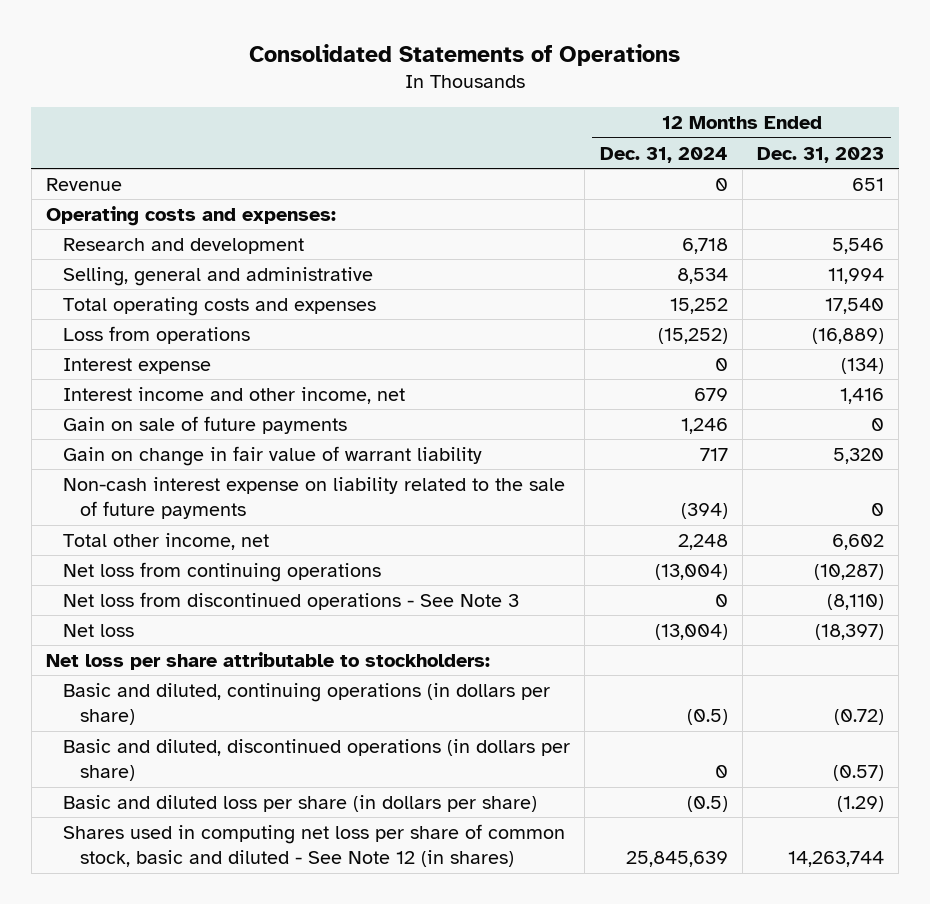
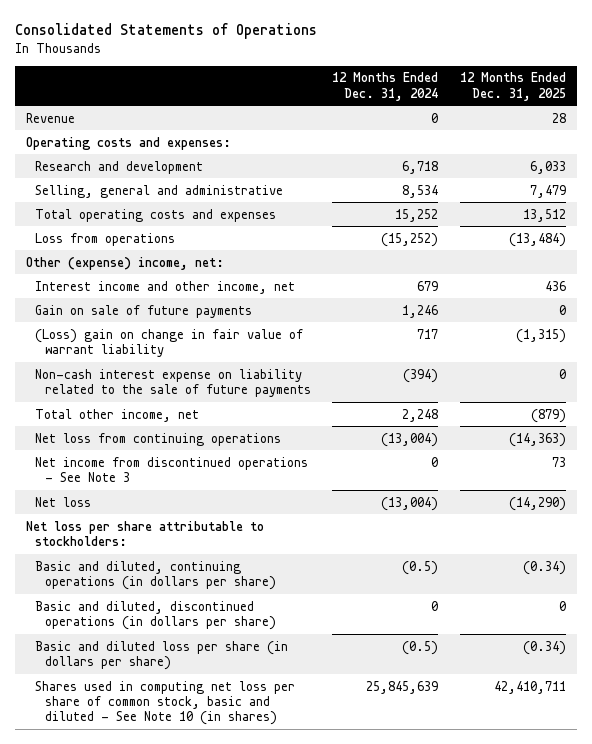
[756,146,884,163] Dec. 31, 2023 -> none
none -> [460,72,567,101] 12 Months Ended Dec. 31, 2025
[63,357,212,374] Interest expense -> none
none -> [25,256,224,270] Other (expense) income, net:
[63,445,483,466] Gain on change in fair value of warrant liability -> [35,328,304,357] (Loss) gain on change in fair value of warrant liability
[63,591,520,610] Net loss from discontinued operations - See Note 3 -> [35,456,309,482] Net income from discontinued operations - See Note 3
[63,823,566,868] Shares used in computing net loss per share of common stock, basic and diluted - See Note 12 (in shares) -> [35,680,296,726] Shares used in computing net loss per share of common stock, basic and diluted - See Note 10 (in shares)

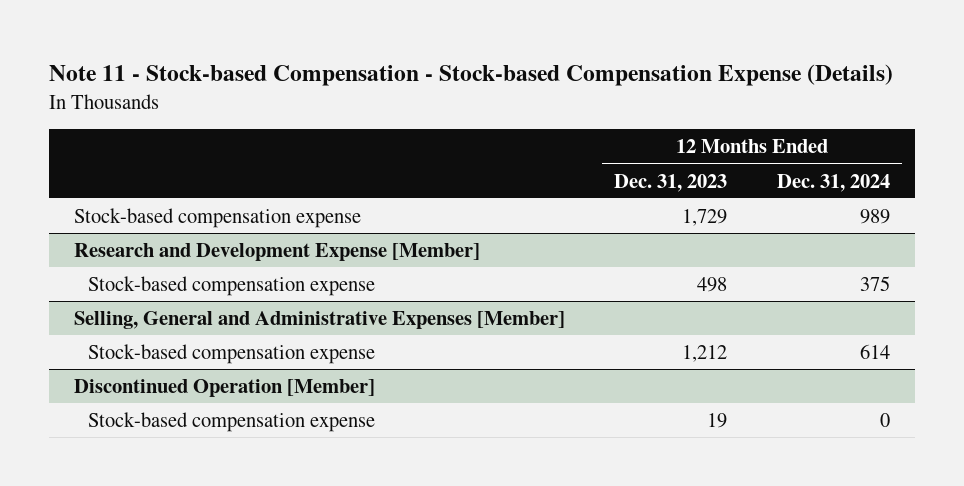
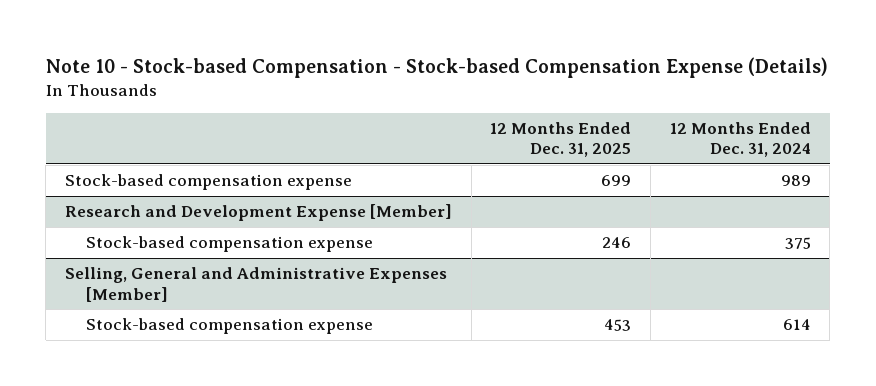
[49,64,894,87] Note 11 - Stock-based Compensation - Stock-based Compensation Expense (Details) -> [45,56,828,78] Note 10 - Stock-based Compensation - Stock-based Compensation Expense (Details)
[614,173,728,192] Dec. 31, 2023 -> none
none -> [490,122,632,158] 12 Months Ended Dec. 31, 2025
[74,378,376,397] Discontinued Operation [Member] -> none
[88,411,376,432] Stock-based compensation expense -> none

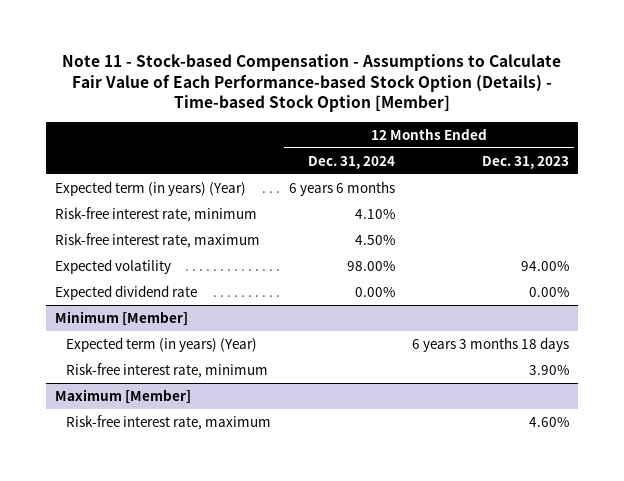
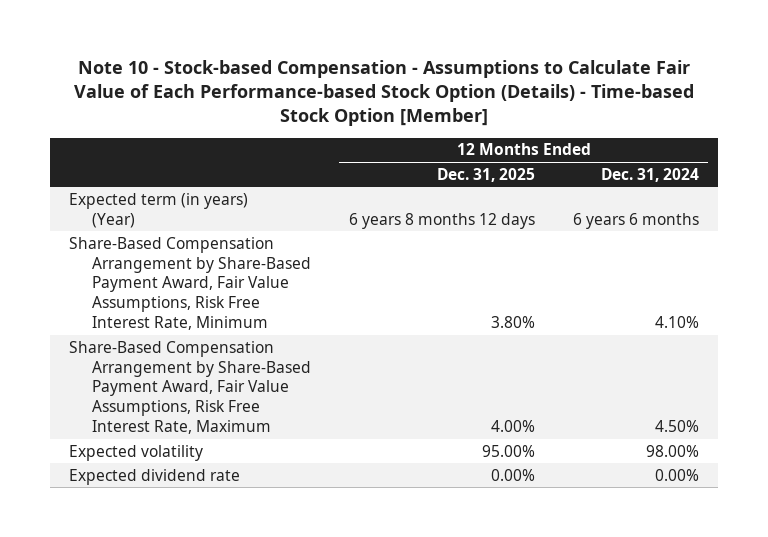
[62,53,562,113] Note 11 - Stock-based Compensation - Assumptions to Calculate Fair Value of Each Performance-based Stock Option (Details) - Time-based Stock Option [Member] -> [73,60,694,127] Note 10 - Stock-based Compensation - Assumptions to Calculate Fair Value of Each Performance-based Stock Option (Details) - Time-based Stock Option [Member]
[482,155,570,169] Dec. 31, 2023 -> none
none -> [436,167,535,182] Dec. 31, 2025
[55,206,258,222] Risk-free interest rate, minimum -> [69,236,311,331] Share-Based Compensation Arrangement by Share-Based Payment Award, Fair Value Assumptions, Risk Free Interest Rate, Minimum
[55,232,261,248] Risk-free interest rate, maximum -> [69,340,311,435] Share-Based Compensation Arrangement by Share-Based Payment Award, Fair Value Assumptions, Risk Free Interest Rate, Maximum
[55,310,189,326] Minimum [Member] -> none
[66,336,258,352] Expected term (in years) (Year) -> none
[66,362,269,378] Risk-free interest rate, minimum -> none
[55,388,192,404] Maximum [Member] -> none
[66,414,272,430] Risk-free interest rate, maximum -> none

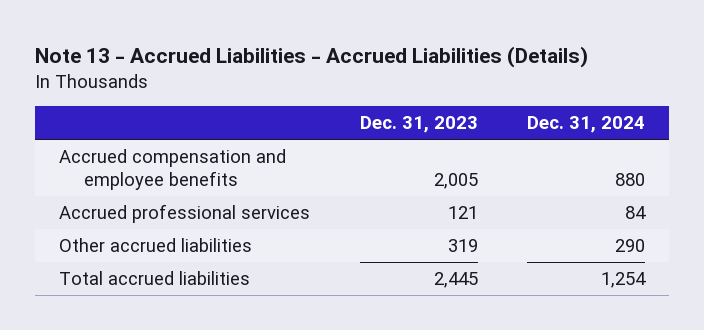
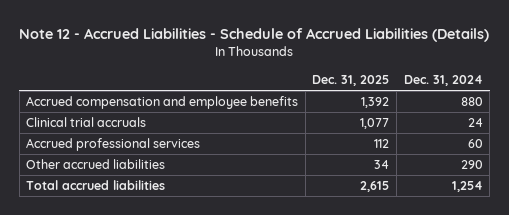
[34,46,588,69] Note 13 - Accrued Liabilities - Accrued Liabilities (Details) -> [19,28,490,43] Note 12 - Accrued Liabilities - Schedule of Accrued Liabilities (Details)
[359,116,478,134] Dec. 31, 2023 -> none
none -> [312,74,390,86] Dec. 31, 2025
none -> [26,117,147,128] Clinical trial accruals
[624,206,646,220] 84 -> [467,139,483,149] 60

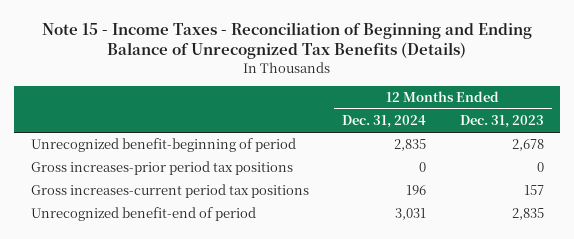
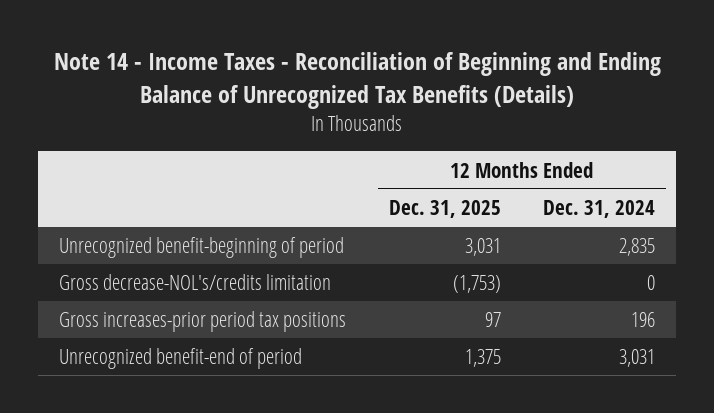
[42,21,533,59] Note 15 - Income Taxes - Reconciliation of Beginning and Ending Balance of Unrecognized Tax Benefits (Details) -> [54,52,662,109] Note 14 - Income Taxes - Reconciliation of Beginning and Ending Balance of Unrecognized Tax Benefits (Details)
[459,115,544,129] Dec. 31, 2023 -> none
none -> [388,200,501,219] Dec. 31, 2025
[30,184,309,199] Gross increases-current period tax positions -> none
none -> [59,274,332,291] Gross decrease-NOL's/credits limitation
[419,162,427,173] 0 -> [631,312,656,328] 196

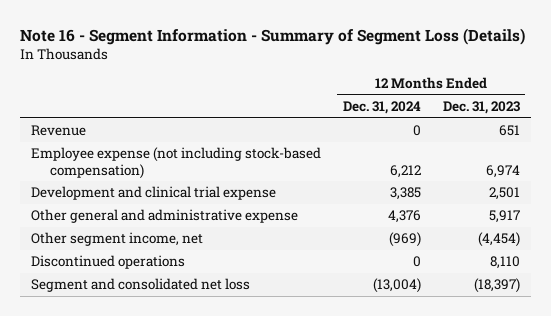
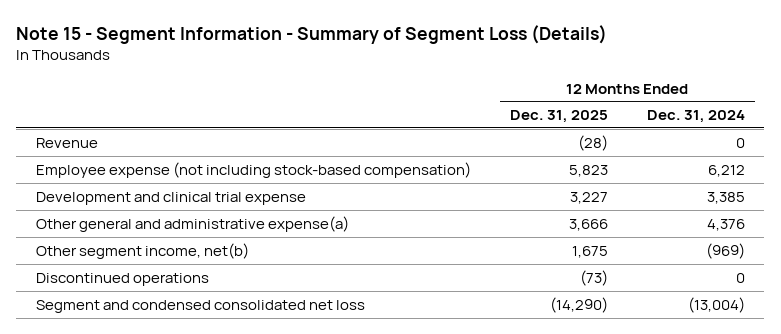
[19,27,525,45] Note 16 - Segment Information - Summary of Segment Loss (Details) -> [16,24,608,44] Note 15 - Segment Information - Summary of Segment Loss (Details)
[442,101,520,115] Dec. 31, 2023 -> none
none -> [509,110,608,124] Dec. 31, 2025
[30,209,298,224] Other general and administrative expense -> [35,215,349,232] Other general and administrative expense(a)
[30,232,203,247] Other segment income, net -> [35,242,249,259] Other segment income, net(b)
[30,278,250,293] Segment and consolidated net loss -> [35,299,365,313] Segment and condensed consolidated net loss

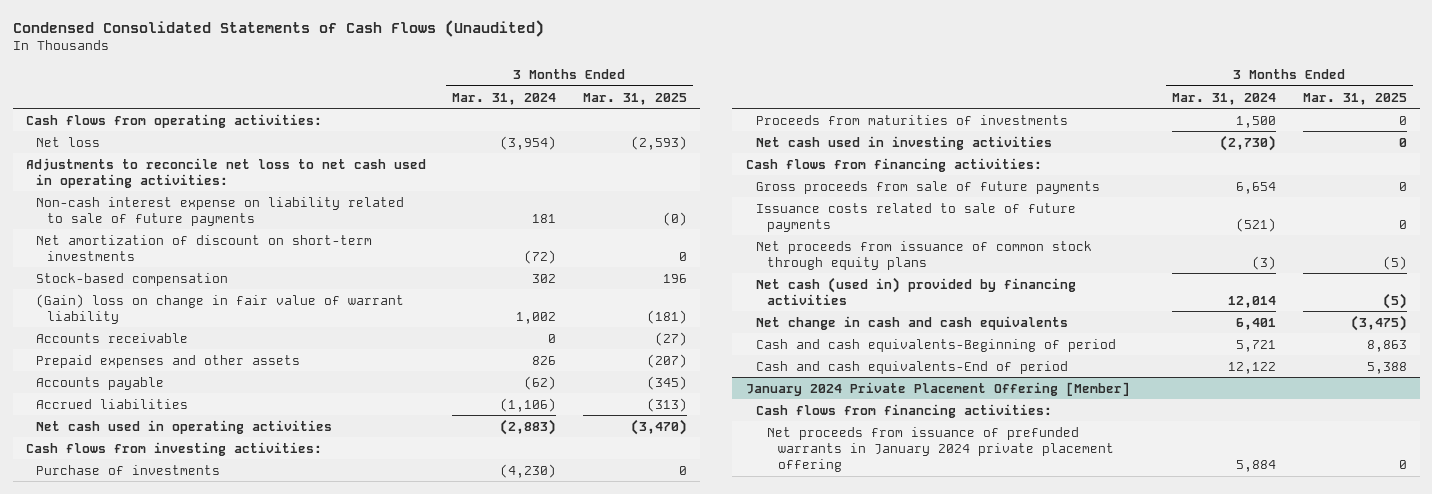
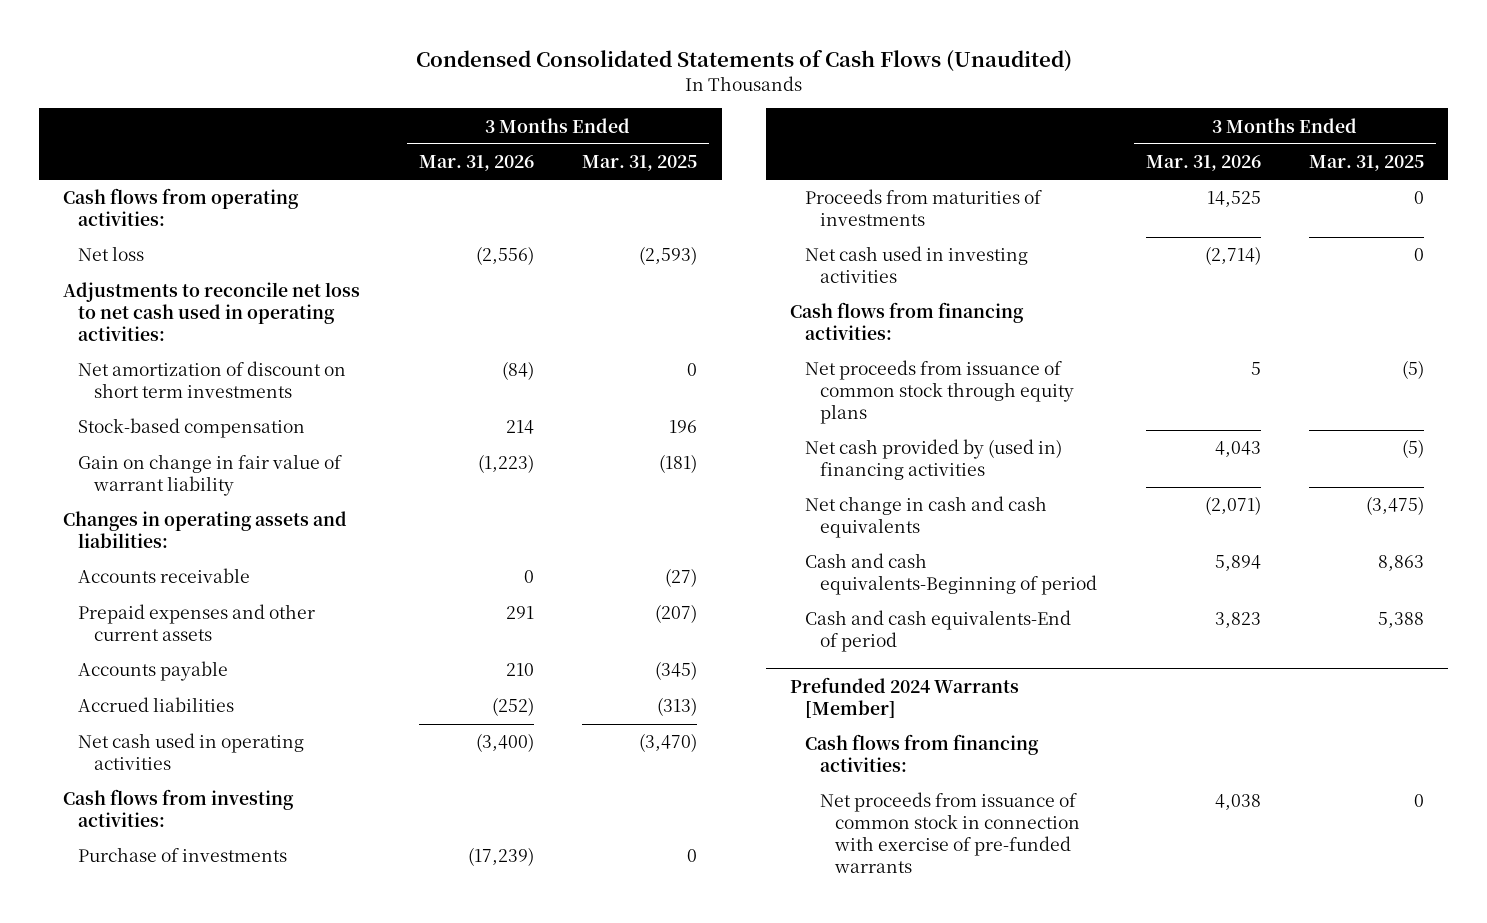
[452,92,557,105] Mar. 31, 2024 -> none
none -> [418,155,534,172] Mar. 31, 2026
[36,196,405,226] Non-cash interest expense on liability related to sale of future payments -> none
[36,234,373,261] Net amortization of discount on short-term investments -> [78,361,347,399] Net amortization of discount on short term investments
[36,293,405,324] (Gain) loss on change in fair value of warrant liability -> [78,454,343,497] Gain on change in fair value of warrant liability
none -> [63,511,348,549] Changes in operating assets and liabilities:
[36,354,301,368] Prepaid expenses and other assets -> [78,604,316,642] Prepaid expenses and other current assets
[756,180,1101,194] Gross proceeds from sale of future payments -> none
[756,202,1077,232] Issuance costs related to sale of future payments -> none
[756,276,1077,305] Net cash (used in) provided by financing activities -> [805,439,1063,481] Net cash provided by (used in) financing activities
[745,381,1130,396] January 2024 Private Placement Offering [Member] -> none
none -> [789,677,1019,719] Prefunded 2024 Warrants [Member]
[767,426,1114,472] Net proceeds from issuance of prefunded warrants in January 2024 private placement offering -> none
none -> [820,792,1081,873] Net proceeds from issuance of common stock in connection with exercise of pre-funded warrants

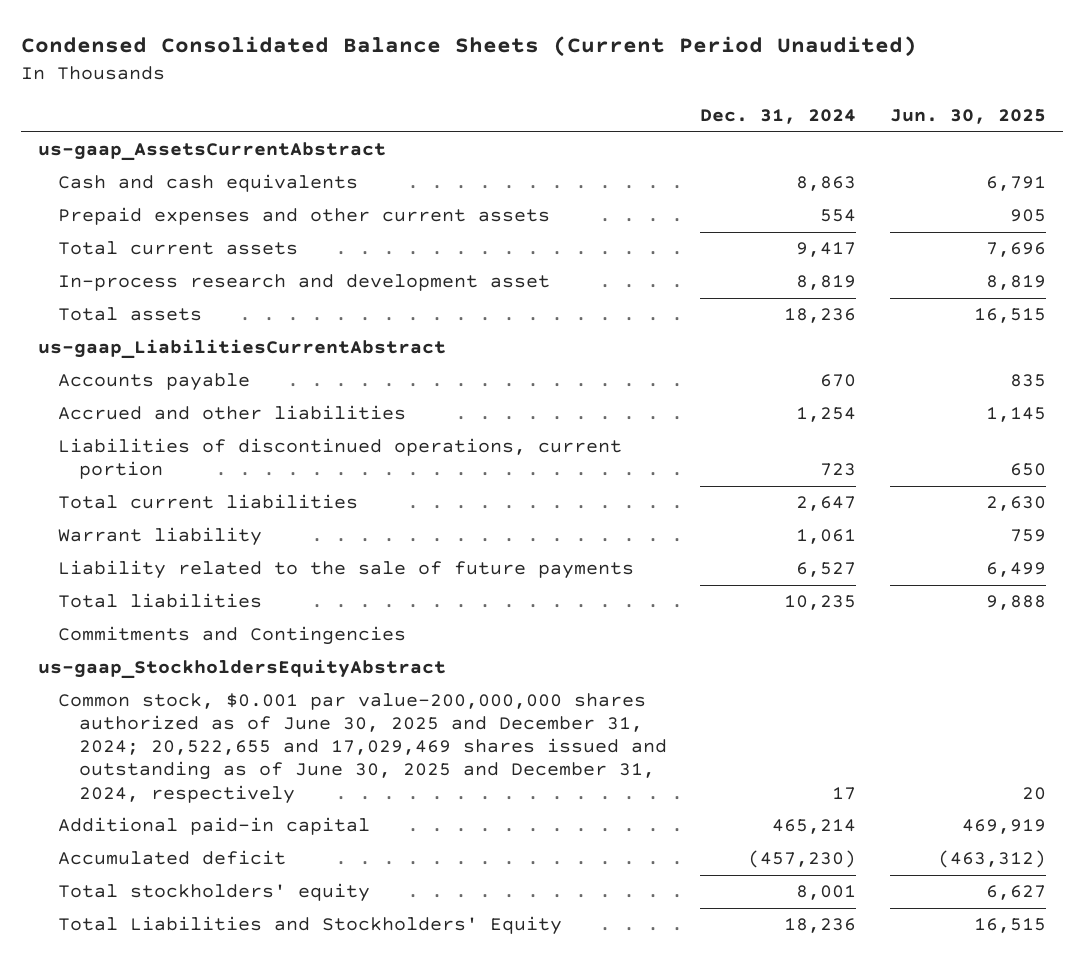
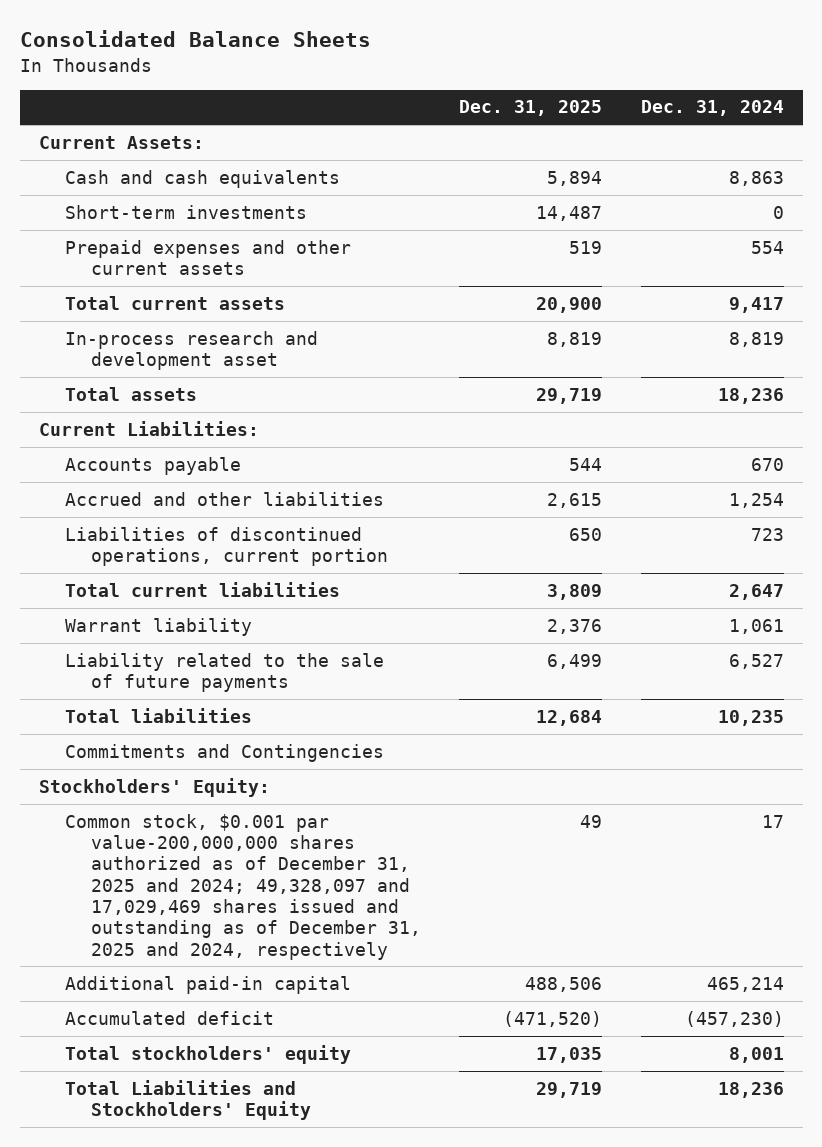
[21,36,918,58] Condensed Consolidated Balance Sheets (Current Period Unaudited) -> [19,30,371,48] Consolidated Balance Sheets
[889,109,1046,125] Jun. 30, 2025 -> none
none -> [459,100,603,117] Dec. 31, 2025
[37,142,386,162] us-gaap_AssetsCurrentAbstract -> [38,135,204,149] Current Assets:
none -> [64,204,307,219] Short-term investments
[37,339,446,360] us-gaap_LiabilitiesCurrentAbstract -> [38,420,259,436] Current Liabilities:
[37,659,446,680] us-gaap_StockholdersEquityAbstract -> [38,777,270,797] Stockholders' Equity:
[58,693,667,804] Common stock, $0.001 par value-200,000,000 shares authorized as of June 30, 2025 and December 31, 2024; 20,522,655 and 17,029,469 shares issued and outstanding as of June 30, 2025 and December 31, 2024, respectively -> [64,813,422,960] Common stock, $0.001 par value-200,000,000 shares authorized as of December 31, 2025 and 2024; 49,328,097 and 17,029,469 shares issued and outstanding as of December 31, 2025 and 2024, respectively

